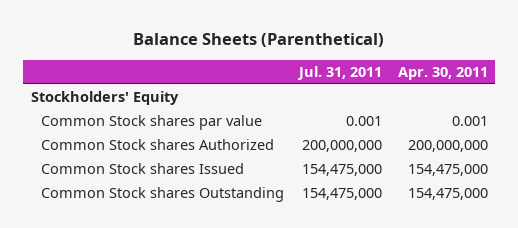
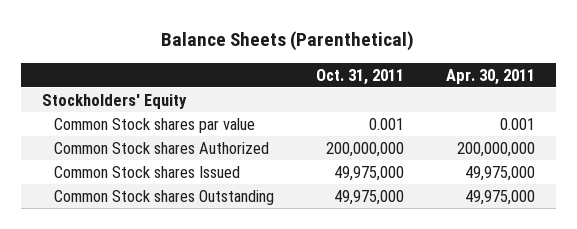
[297,66,383,81] Jul. 31, 2011 -> none
none -> [316,68,405,85] Oct. 31, 2011
[407,164,488,177] 154,475,000 -> [464,165,535,181] 49,975,000
[407,188,488,201] 154,475,000 -> [464,189,535,205] 49,975,000

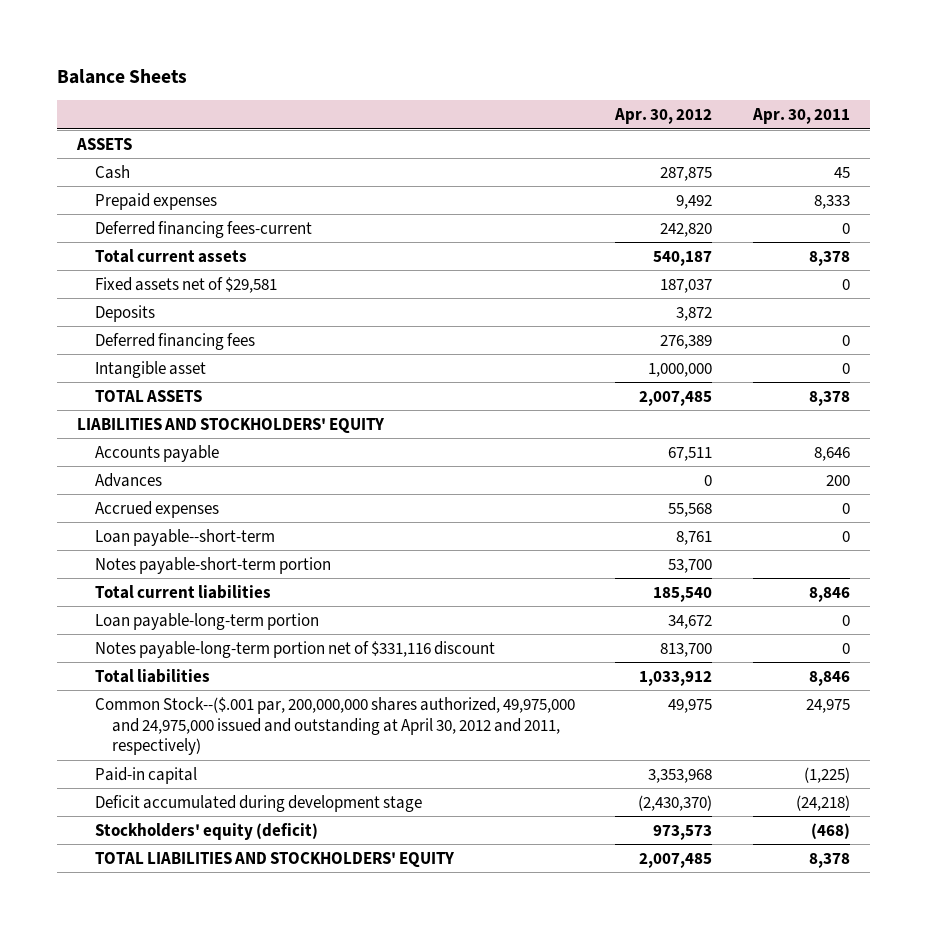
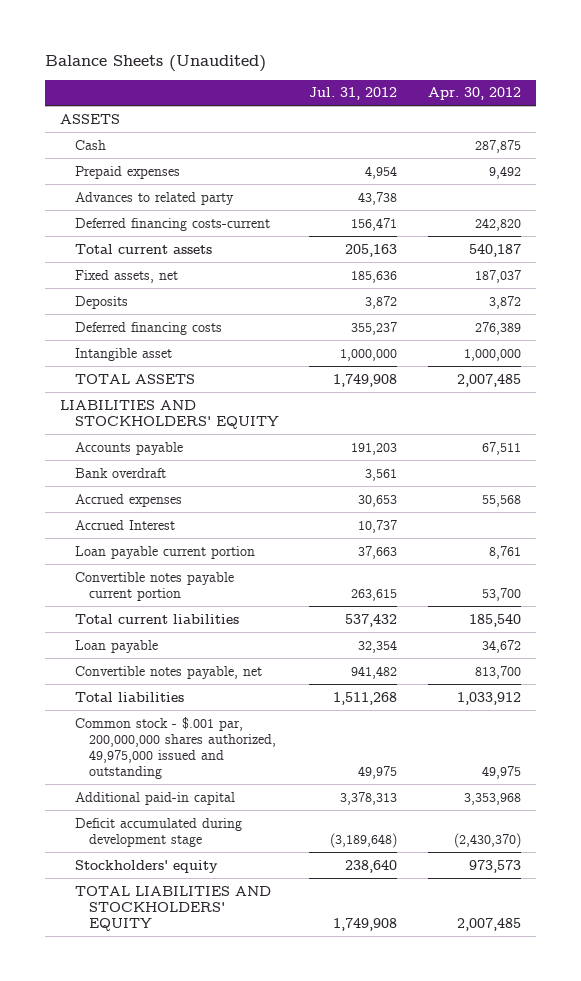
[56,69,187,85] Balance Sheets -> [44,54,266,72] Balance Sheets (Unaudited)
[751,108,850,125] Apr. 30, 2011 -> none
none -> [309,87,398,101] Jul. 31, 2012
none -> [74,191,234,205] Advances to related party
[94,220,312,238] Deferred financing fees-current -> [74,217,270,231] Deferred financing costs-current
[94,276,277,293] Fixed assets net of $29,581 -> [74,269,178,283] Fixed assets, net
[94,332,255,350] Deferred financing fees -> [74,321,222,335] Deferred financing costs
[94,472,162,487] Advances -> none
none -> [74,467,166,478] Bank overdraft
none -> [74,519,175,530] Accrued Interest
[94,528,275,546] Loan payable--short-term -> [74,545,255,559] Loan payable current portion
[94,556,331,574] Notes payable-short-term portion -> [74,571,234,601] Convertible notes payable current portion
[94,612,319,630] Loan payable-long-term portion -> [74,639,158,653] Loan payable
[94,640,495,658] Notes payable-long-term portion net of $331,116 discount -> [74,665,262,679] Convertible notes payable, net
[94,696,575,756] Common Stock--($.001 par, 200,000,000 shares authorized, 49,975,000 and 24,975,000 issued and outstanding at April 30, 2012 and 2011, respectively) -> [74,716,276,779] Common stock - $.001 par, 200,000,000 shares authorized, 49,975,000 issued and outstanding
[94,766,197,784] Paid-in capital -> [74,791,235,805] Additional paid-in capital
[94,822,318,840] Stockholders' equity (deficit) -> [74,859,218,873] Stockholders' equity

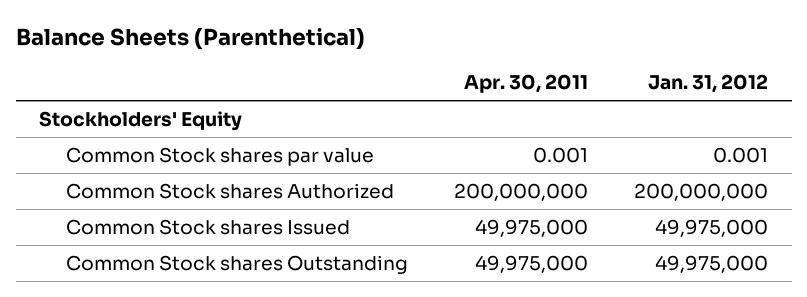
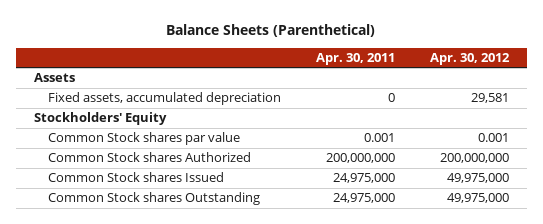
[648,74,769,94] Jan. 31, 2012 -> none
none -> [430,52,511,65] Apr. 30, 2012
none -> [33,73,75,83] Assets
none -> [47,92,281,106] Fixed assets, accumulated depreciation
[474,218,588,237] 49,975,000 -> [332,173,395,184] 24,975,000
[474,254,588,273] 49,975,000 -> [332,193,395,204] 24,975,000

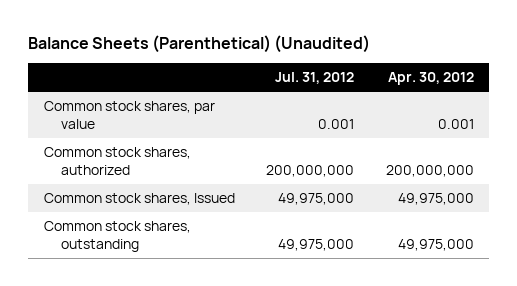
[166,24,376,38] Balance Sheets (Parenthetical) -> [27,35,370,54] Balance Sheets (Parenthetical) (Unaudited)
[315,52,395,65] Apr. 30, 2011 -> none
none -> [275,72,355,85] Jul. 31, 2012
[33,73,75,83] Assets -> none
[47,92,281,106] Fixed assets, accumulated depreciation -> none
[33,112,167,126] Stockholders' Equity -> none
[47,132,240,146] Common Stock shares par value -> [43,100,215,129] Common stock shares, par value
[47,152,251,163] Common Stock shares Authorized -> [43,146,191,175] Common stock shares, authorized
[47,172,224,183] Common Stock shares Issued -> [43,192,235,205] Common stock shares, Issued
[47,192,260,206] Common Stock shares Outstanding -> [43,220,191,252] Common stock shares, outstanding

